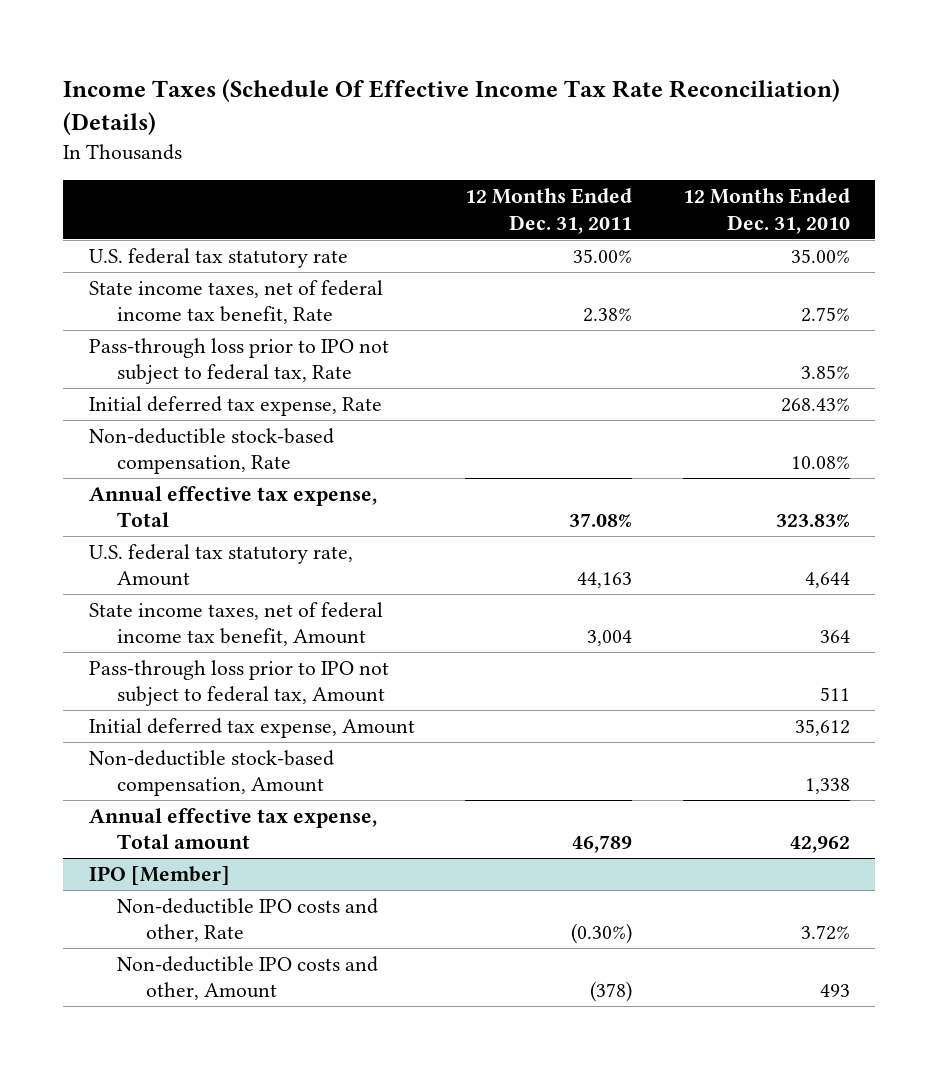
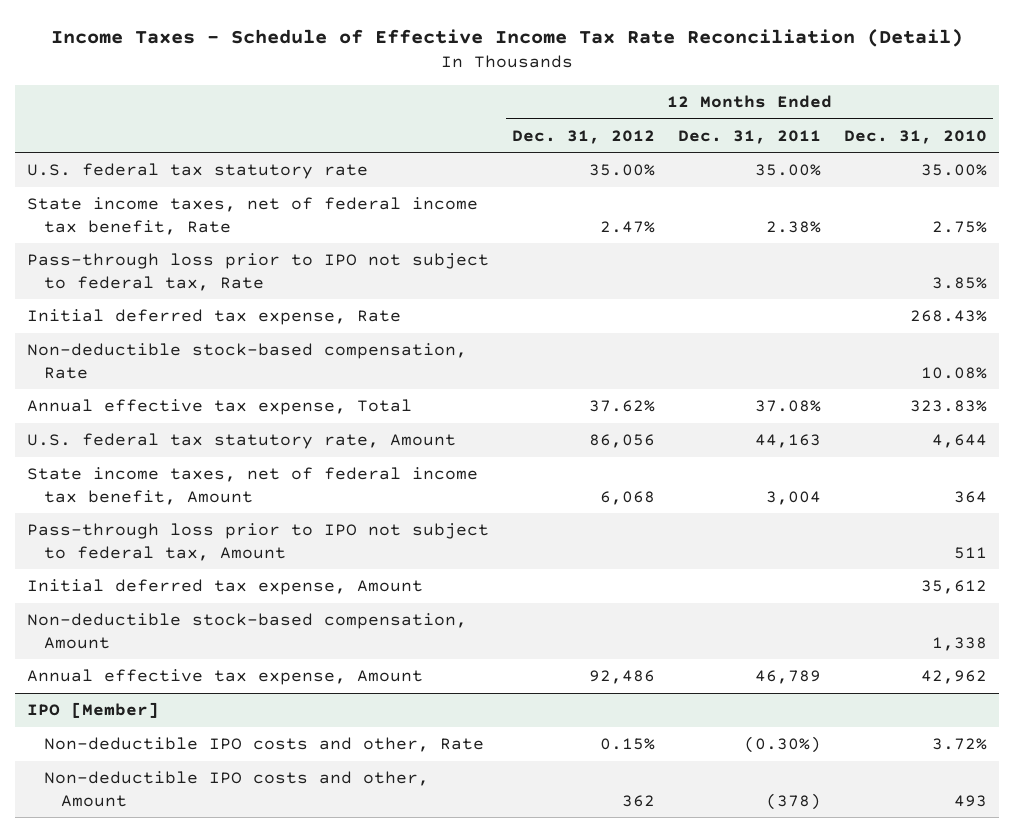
[63,78,841,135] Income Taxes (Schedule Of Effective Income Tax Rate Reconciliation) (Details) -> [50,28,963,47] Income Taxes - Schedule of Effective Income Tax Rate Reconciliation (Detail)
none -> [511,129,655,144] Dec. 31, 2012
[88,808,377,850] Annual effective tax expense, Total amount -> [26,669,423,686] Annual effective tax expense, Amount

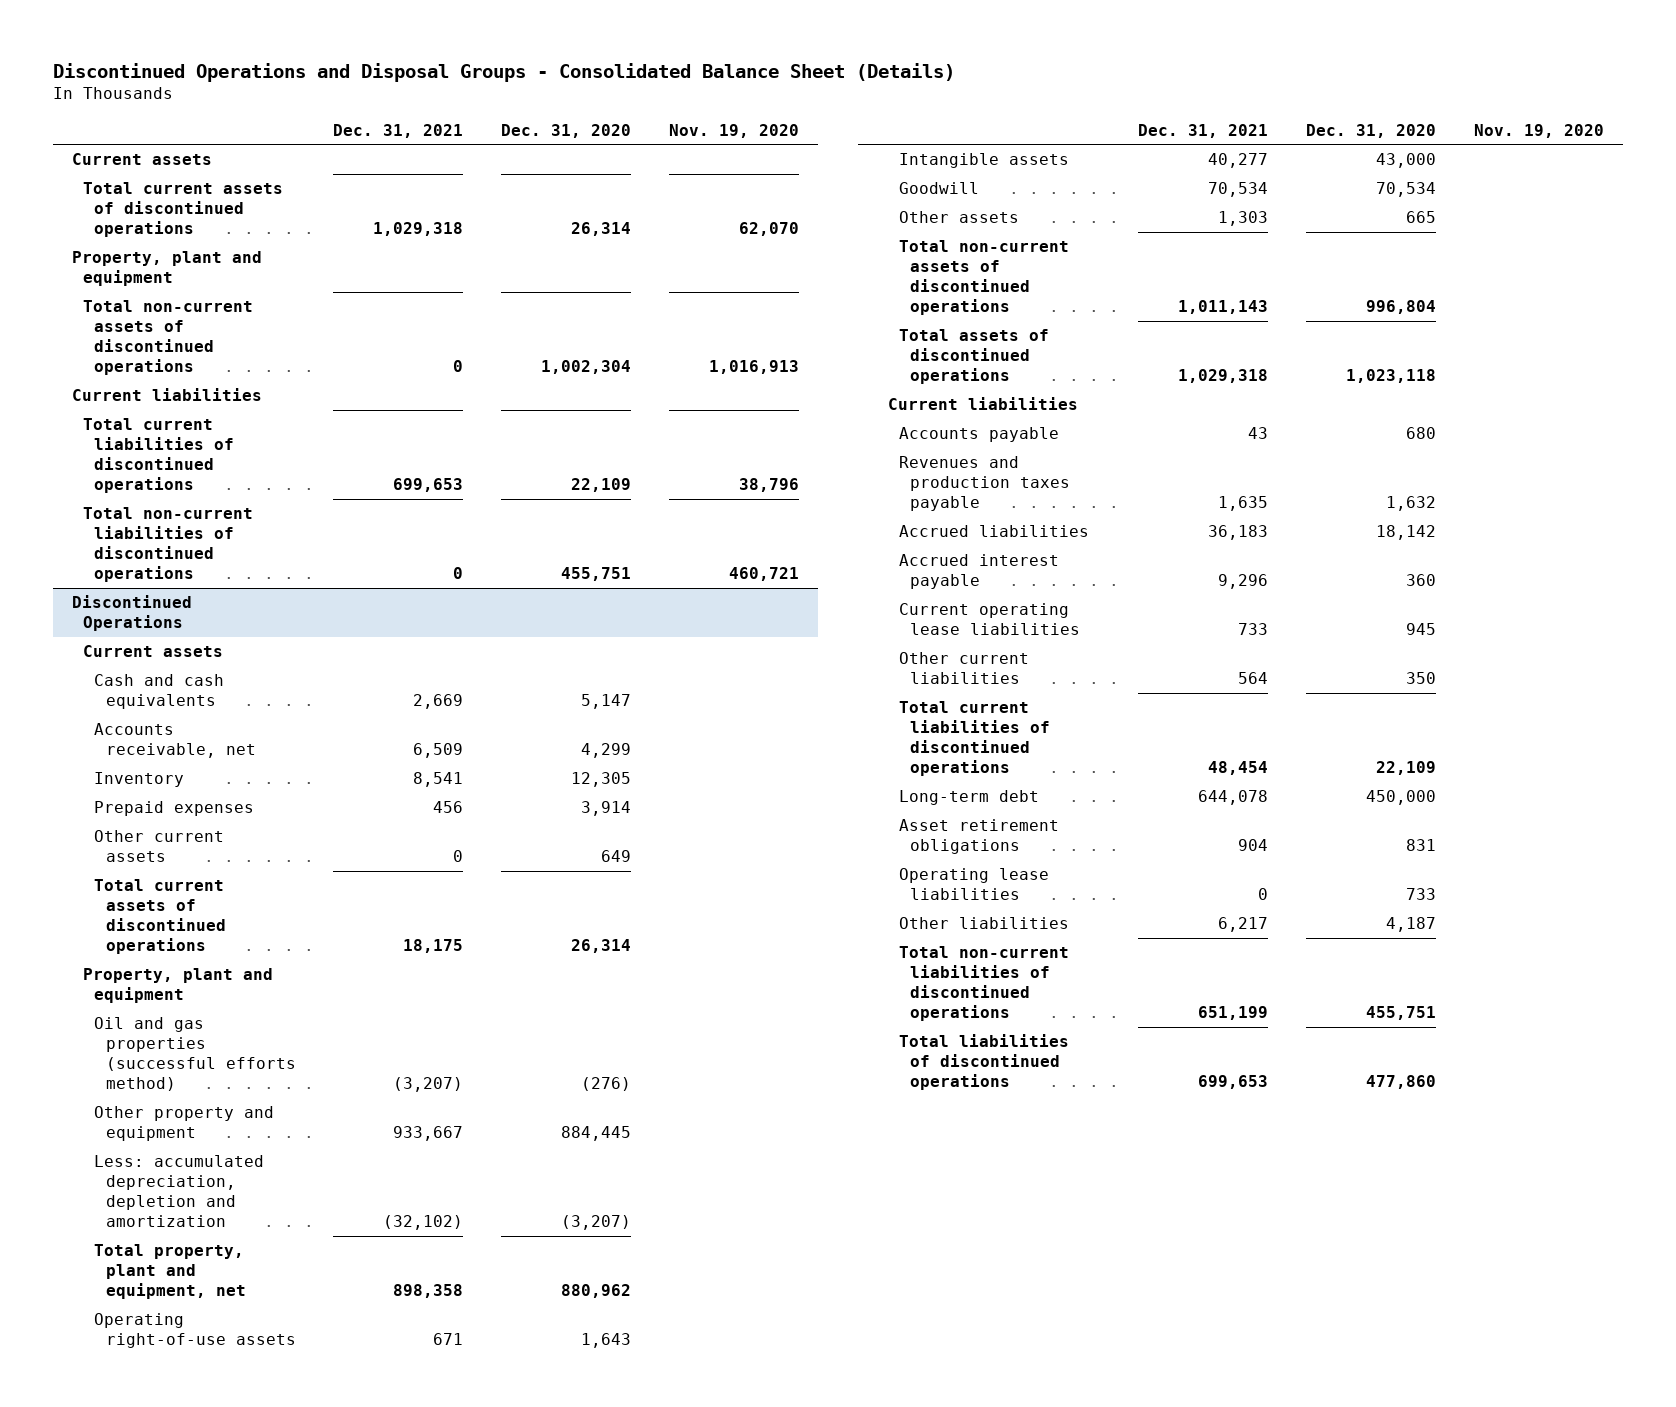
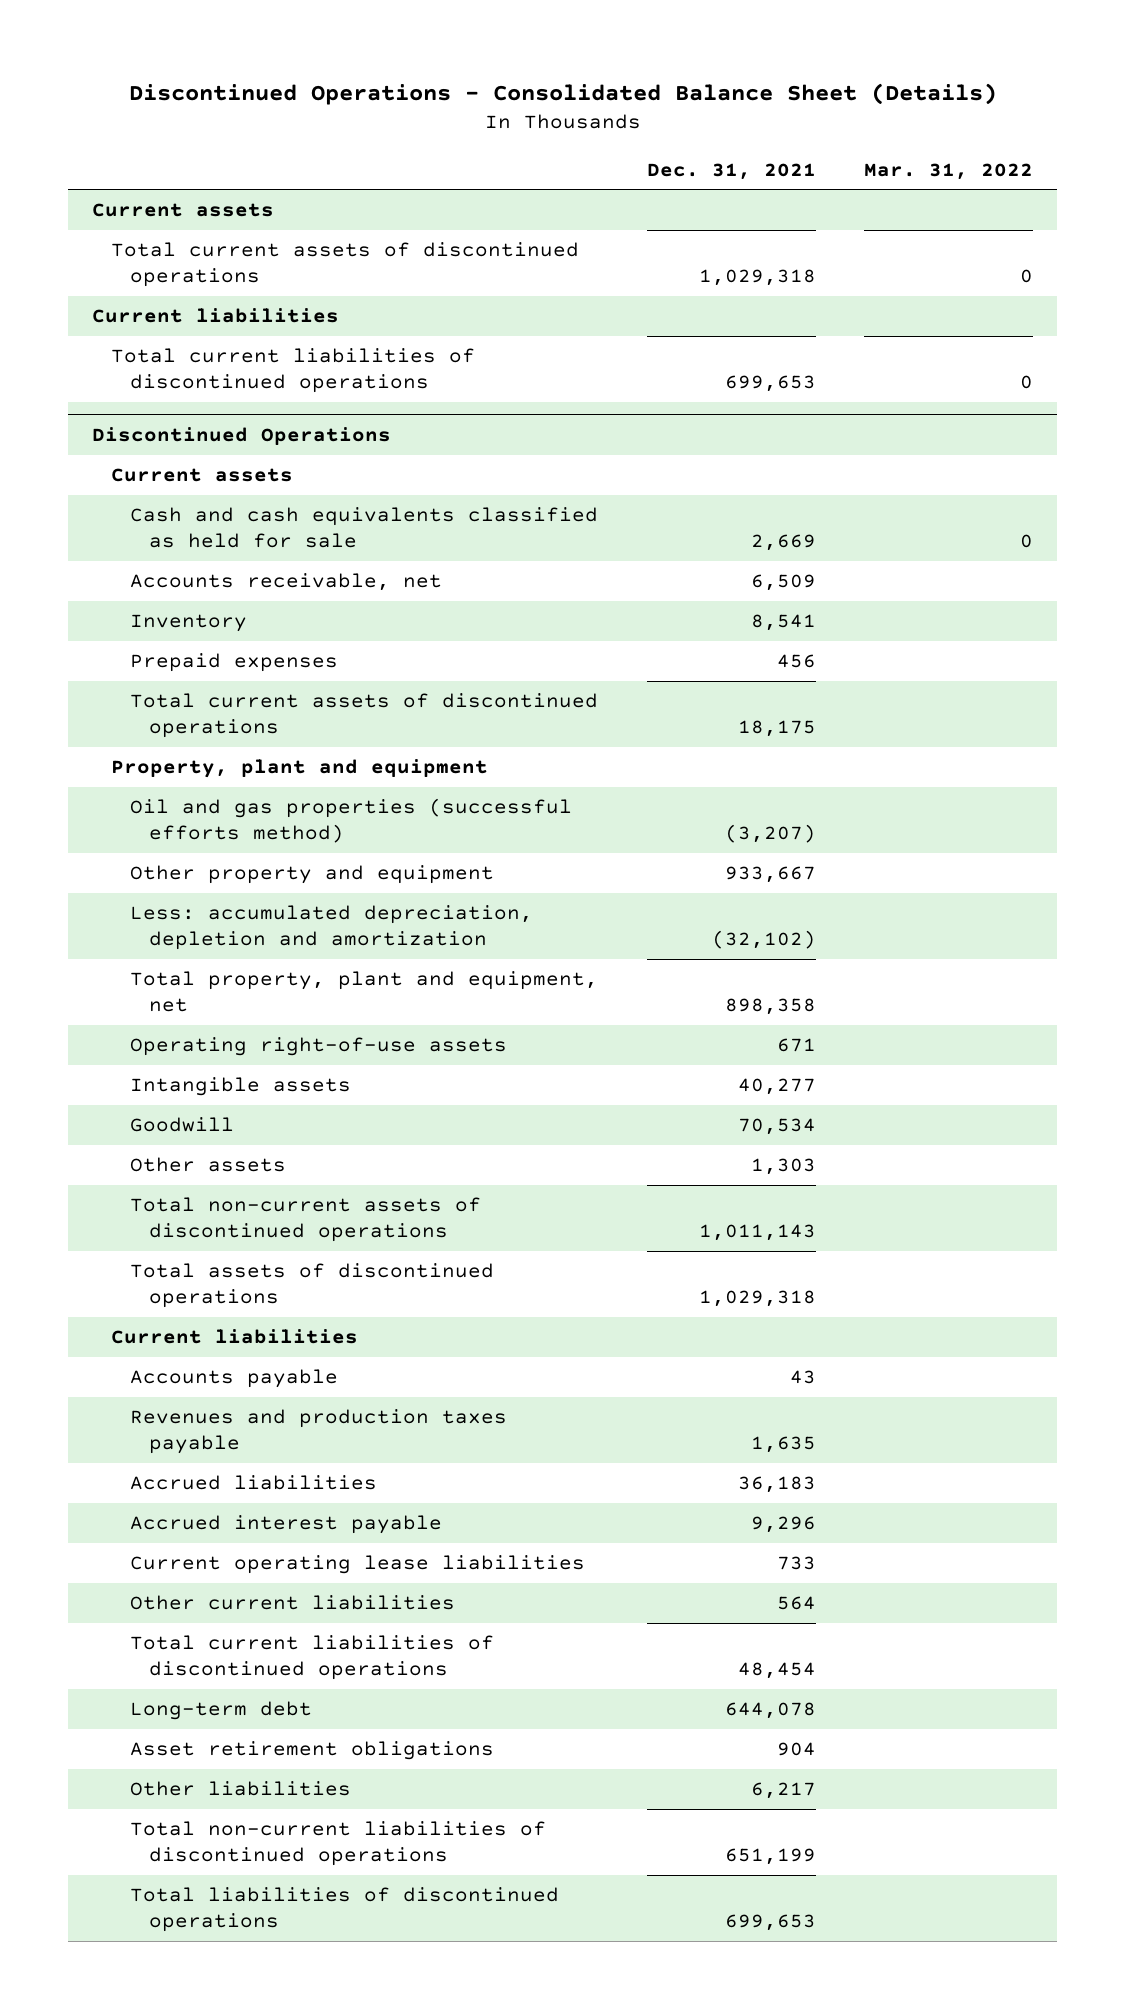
[53,62,956,82] Discontinued Operations and Disposal Groups - Consolidated Balance Sheet (Details) -> [128,83,997,106] Discontinued Operations - Consolidated Balance Sheet (Details)
[501,123,632,138] Dec. 31, 2020 -> none
[668,123,799,138] Nov. 19, 2020 -> none
none -> [864,162,1034,180] Mar. 31, 2022
[71,251,262,287] Property, plant and equipment -> none
[83,300,254,376] Total non-current assets of discontinued operations -> none
[83,507,254,583] Total non-current liabilities of discontinued operations -> none
[94,674,225,710] Cash and cash equivalents -> [129,507,598,548] Cash and cash equivalents classified as held for sale
[94,830,225,863] Other current assets -> none
[899,868,1050,901] Operating lease liabilities -> none

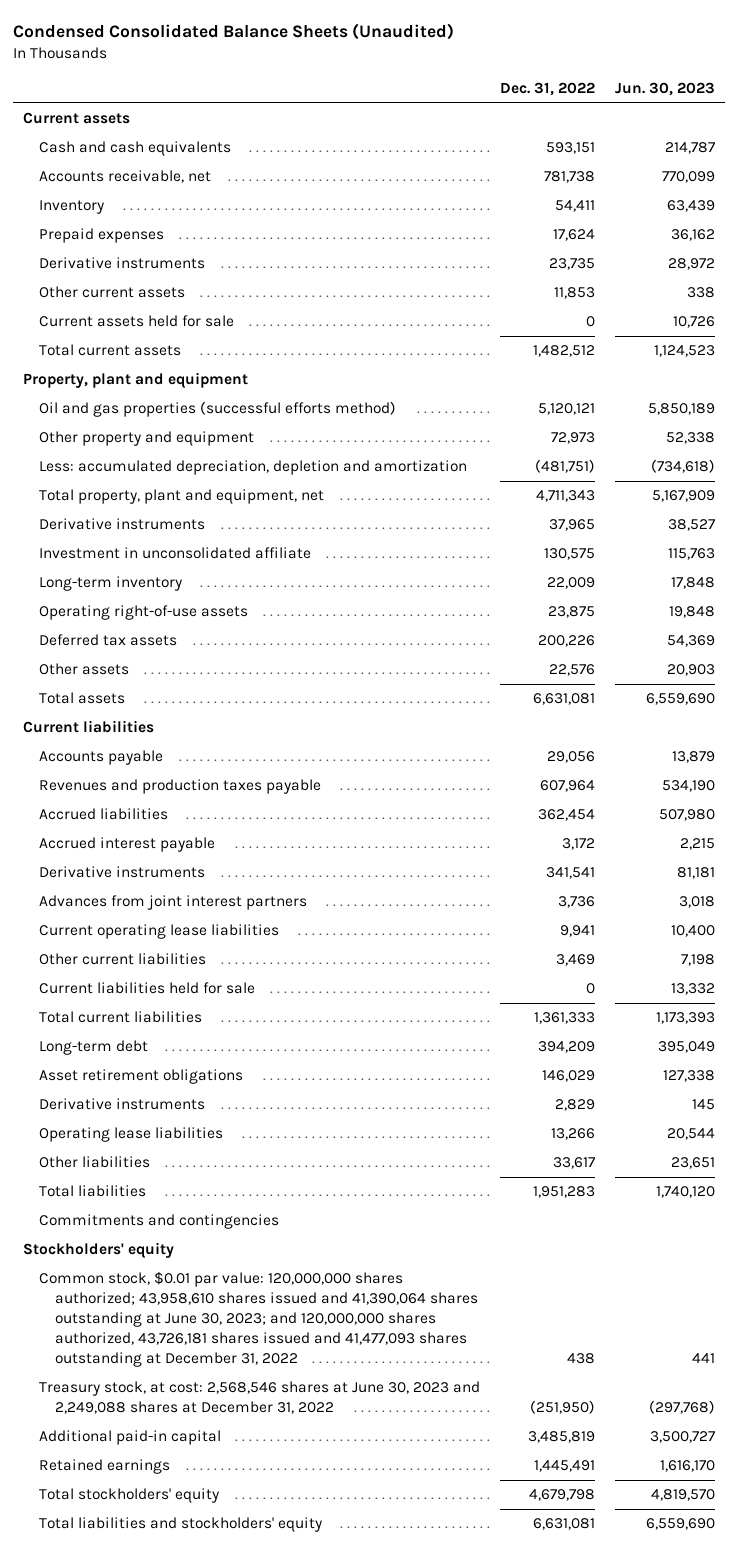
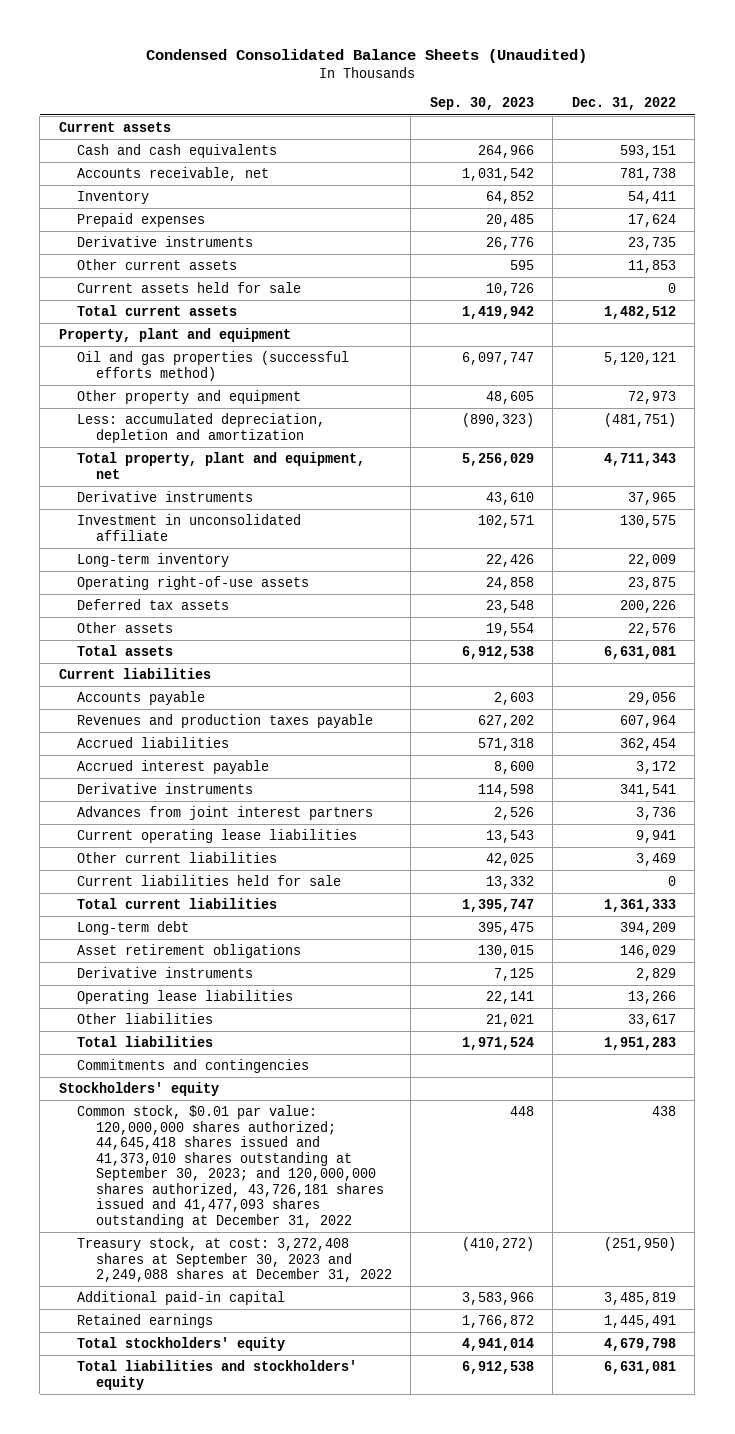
[614,81,715,96] Jun. 30, 2023 -> none
none -> [429,97,534,111] Sep. 30, 2023
[39,1271,478,1367] Common stock, $0.01 par value: 120,000,000 shares authorized; 43,958,610 shares issued and 41,390,064 shares outstanding at June 30, 2023; and 120,000,000 shares authorized, 43,726,181 shares issued and 41,477,093 shares outstanding at December 31, 2022 -> [77,1105,384,1229] Common stock, $0.01 par value: 120,000,000 shares authorized; 44,645,418 shares issued and 41,373,010 shares outstanding at September 30, 2023; and 120,000,000 shares authorized, 43,726,181 shares issued and 41,477,093 shares outstanding at December 31, 2022
[39,1381,481,1415] Treasury stock, at cost: 2,568,546 shares at June 30, 2023 and 2,249,088 shares at December 31, 2022 -> [77,1237,392,1283] Treasury stock, at cost: 3,272,408 shares at September 30, 2023 and 2,249,088 shares at December 31, 2022

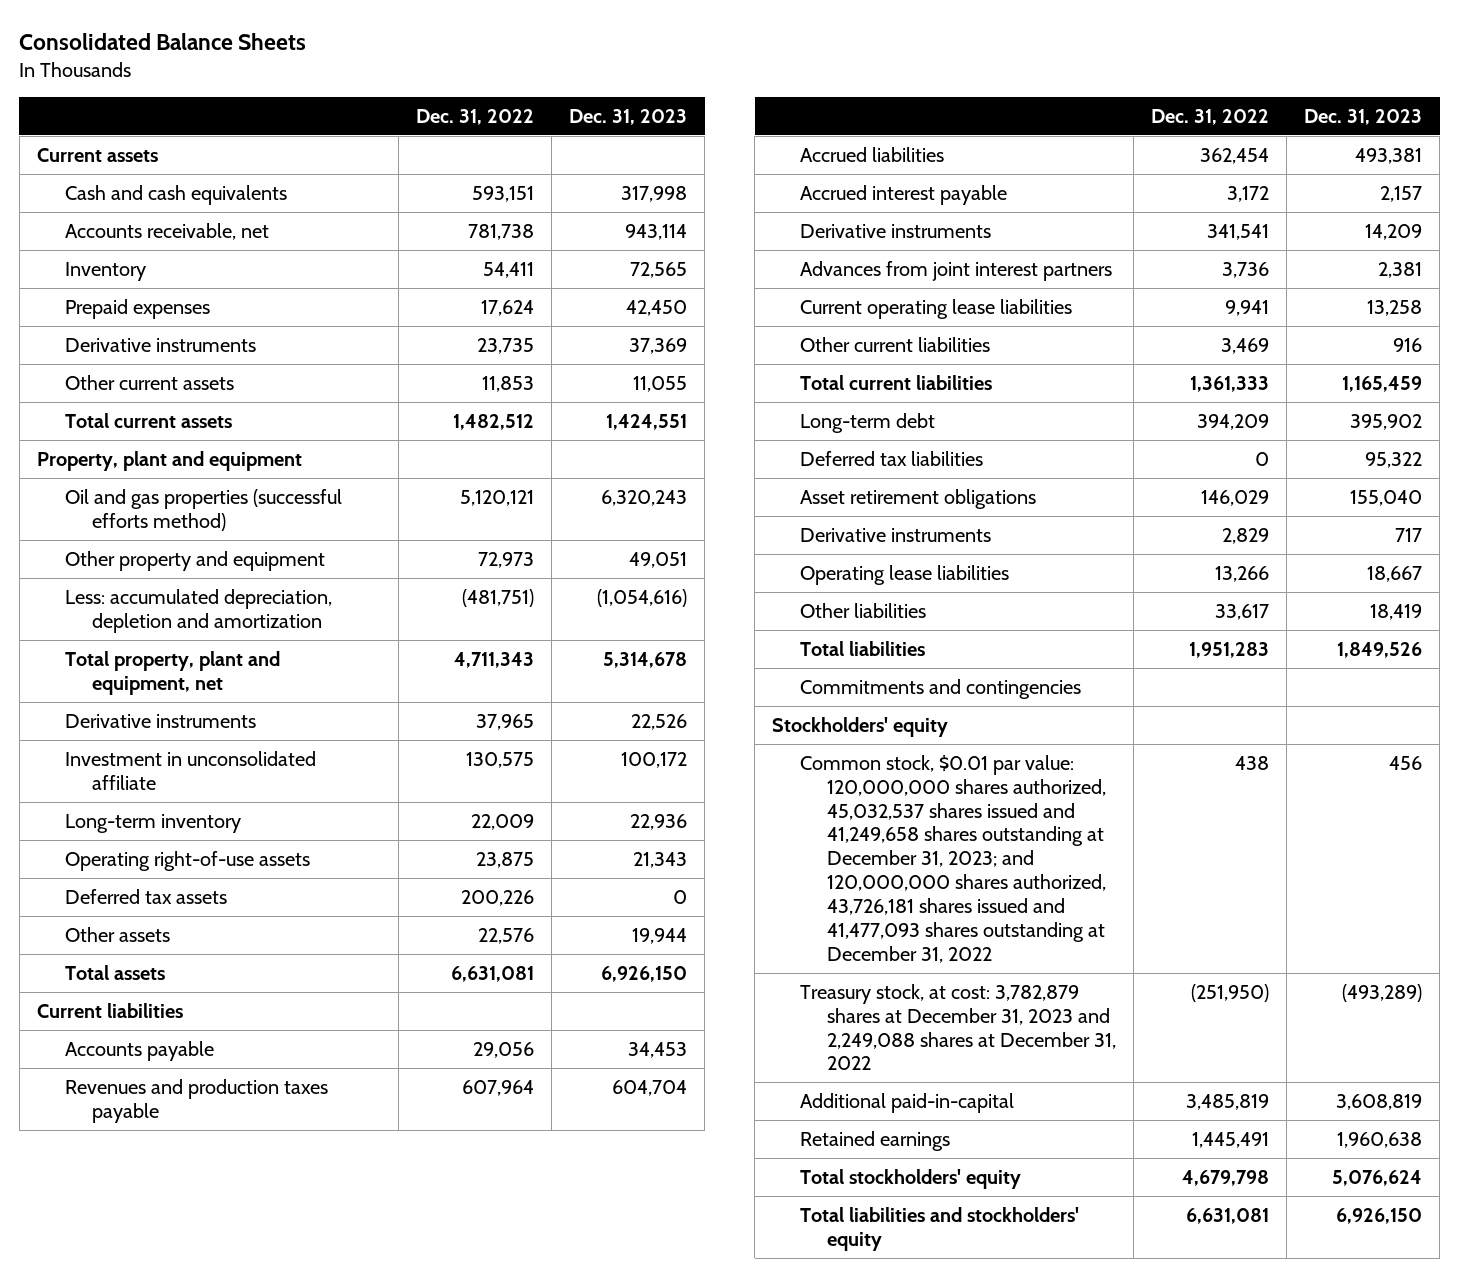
[146,49,588,64] Condensed Consolidated Balance Sheets (Unaudited) -> [19,33,307,51] Consolidated Balance Sheets
[429,97,534,111] Sep. 30, 2023 -> none
none -> [569,108,688,125] Dec. 31, 2023
[77,282,302,294] Current assets held for sale -> none
[77,875,342,887] Current liabilities held for sale -> none
none -> [799,450,983,466] Deferred tax liabilities
[77,1105,384,1229] Common stock, $0.01 par value: 120,000,000 shares authorized; 44,645,418 shares issued and 41,373,010 shares outstanding at September 30, 2023; and 120,000,000 shares authorized, 43,726,181 shares issued and 41,477,093 shares outstanding at December 31, 2022 -> [799,754,1107,963] Common stock, $0.01 par value: 120,000,000 shares authorized, 45,032,537 shares issued and 41,249,658 shares outstanding at December 31, 2023; and 120,000,000 shares authorized, 43,726,181 shares issued and 41,477,093 shares outstanding at December 31, 2022
[77,1237,392,1283] Treasury stock, at cost: 3,272,408 shares at September 30, 2023 and 2,249,088 shares at December 31, 2022 -> [799,983,1117,1071] Treasury stock, at cost: 3,782,879 shares at December 31, 2023 and 2,249,088 shares at December 31, 2022
[77,1291,286,1306] Additional paid-in capital -> [799,1092,1014,1113] Additional paid-in-capital

